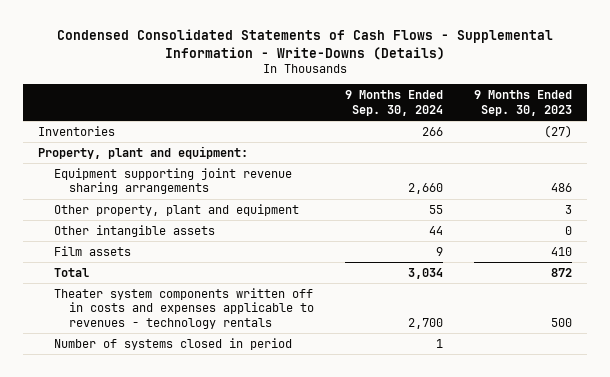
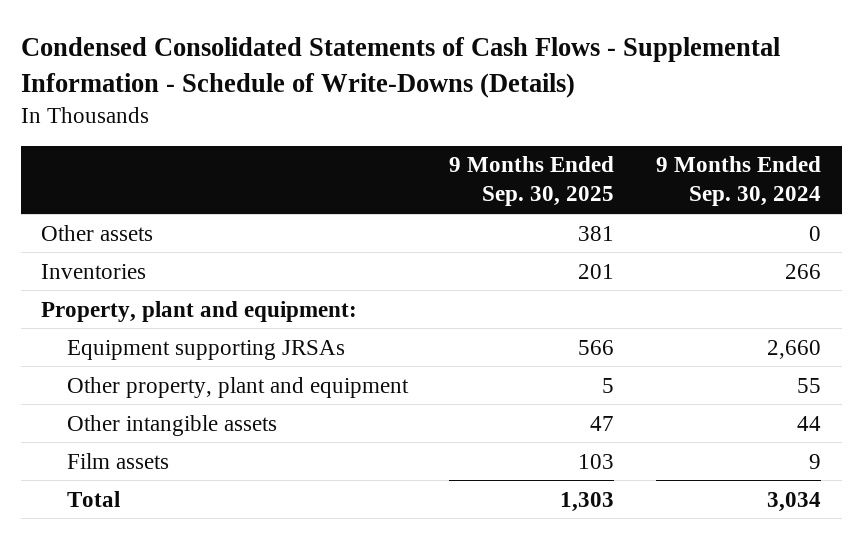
[56,29,553,60] Condensed Consolidated Statements of Cash Flows - Supplemental Information - Write-Downs (Details) -> [20,37,780,98] Condensed Consolidated Statements of Cash Flows - Supplemental Information - Schedule of Write-Downs (Details)
[473,90,572,116] 9 Months Ended Sep. 30, 2023 -> none
none -> [449,156,615,207] 9 Months Ended Sep. 30, 2025
none -> [41,224,154,241] Other assets
[53,167,292,195] Equipment supporting joint revenue sharing arrangements -> [66,339,345,360] Equipment supporting JRSAs
[53,287,315,329] Theater system components written off in costs and expenses applicable to revenues - technology rentals -> none
[53,337,292,350] Number of systems closed in period -> none

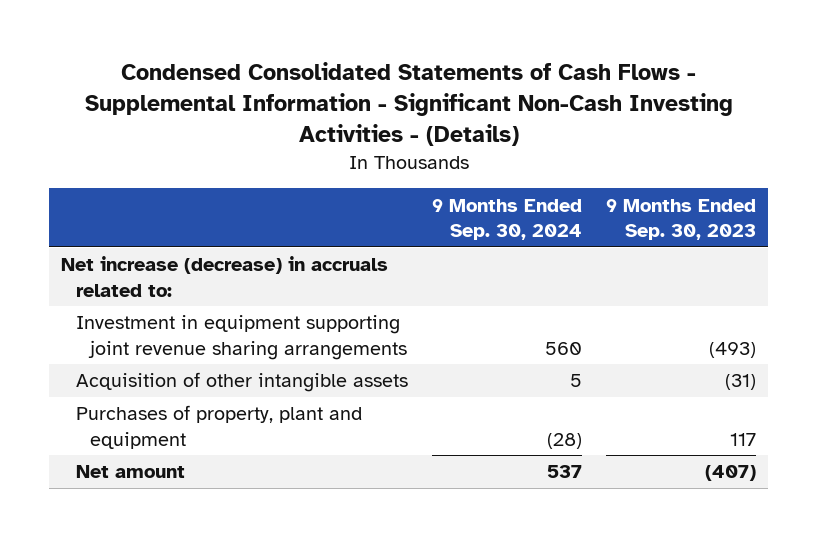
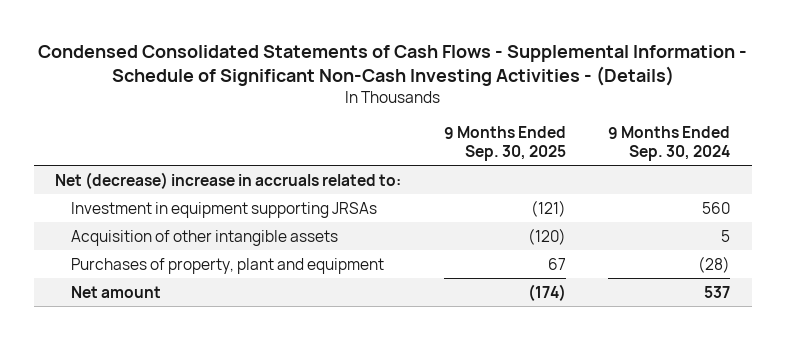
[84,62,733,146] Condensed Consolidated Statements of Cash Flows - Supplemental Information - Significant Non-Cash Investing Activities - (Details) -> [37,45,747,87] Condensed Consolidated Statements of Cash Flows - Supplemental Information - Schedule of Significant Non-Cash Investing Activities - (Details)
[606,198,757,241] 9 Months Ended Sep. 30, 2023 -> none
none -> [443,126,566,161] 9 Months Ended Sep. 30, 2025
[61,256,389,297] Net increase (decrease) in accruals related to: -> [55,171,402,189] Net (decrease) increase in accruals related to:
[75,315,407,360] Investment in equipment supporting joint revenue sharing arrangements -> [71,201,378,218] Investment in equipment supporting JRSAs

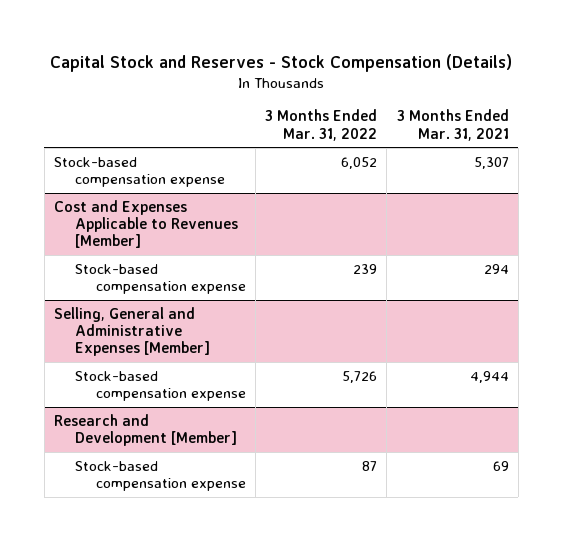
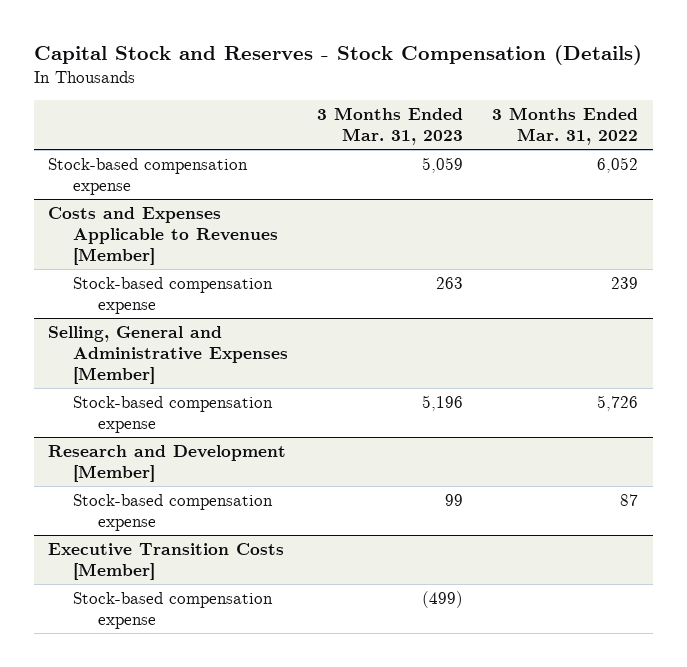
[396,109,509,141] 3 Months Ended Mar. 31, 2021 -> none
none -> [317,107,464,145] 3 Months Ended Mar. 31, 2023
[54,199,238,249] Cost and Expenses Applicable to Revenues [Member] -> [48,207,278,265] Costs and Expenses Applicable to Revenues [Member]
none -> [48,543,285,581] Executive Transition Costs [Member]
none -> [72,592,273,630] Stock-based compensation expense

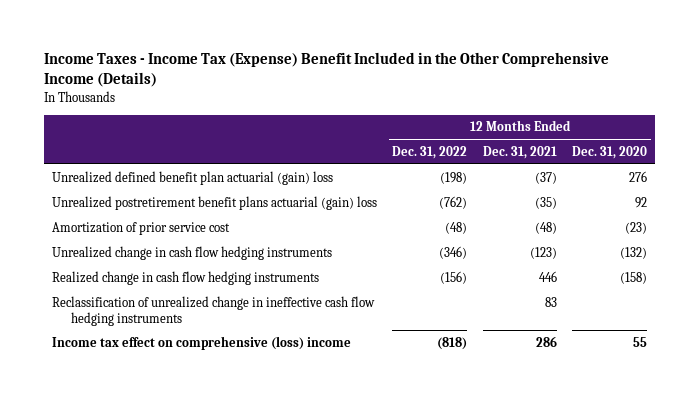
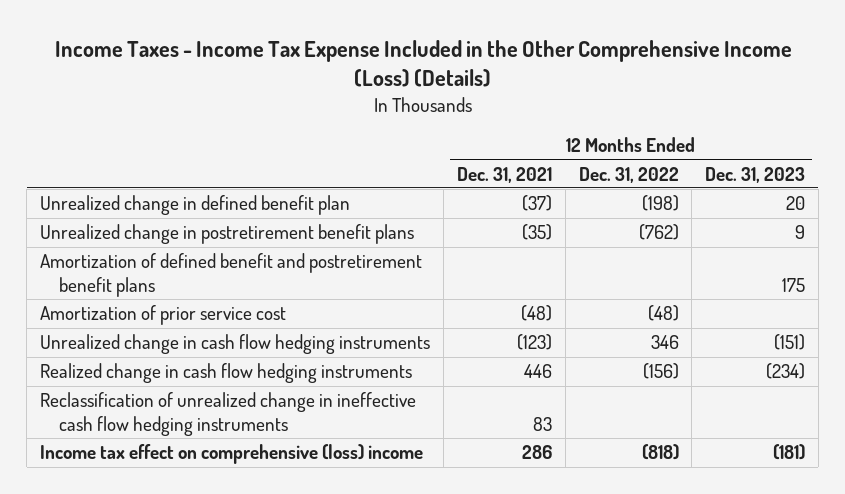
[44,52,610,88] Income Taxes - Income Tax (Expense) Benefit Included in the Other Comprehensive Income (Details) -> [54,39,792,88] Income Taxes - Income Tax Expense Included in the Other Comprehensive Income (Loss) (Details)
[572,145,648,159] Dec. 31, 2020 -> none
none -> [705,166,806,183] Dec. 31, 2023
[51,170,333,185] Unrealized defined benefit plan actuarial (gain) loss -> [40,195,351,216] Unrealized change in defined benefit plan
[51,195,377,210] Unrealized postretirement benefit plans actuarial (gain) loss -> [40,224,415,245] Unrealized change in postretirement benefit plans
none -> [40,253,423,298] Amortization of defined benefit and postretirement benefit plans
[439,245,468,259] (346) -> [650,335,679,350] 346

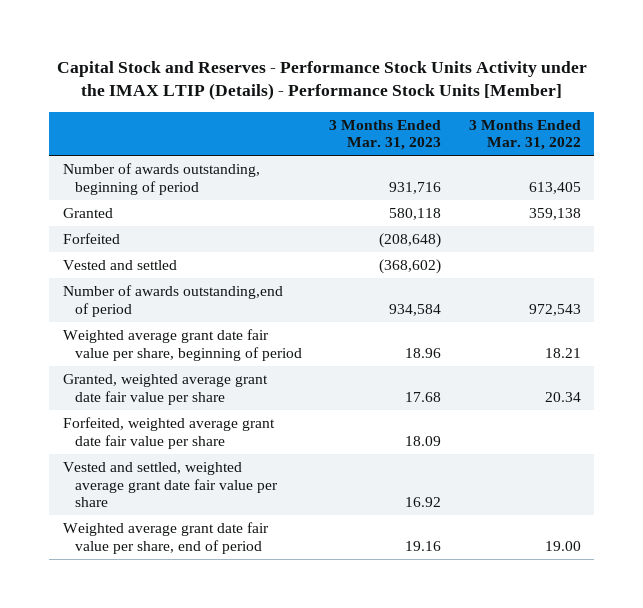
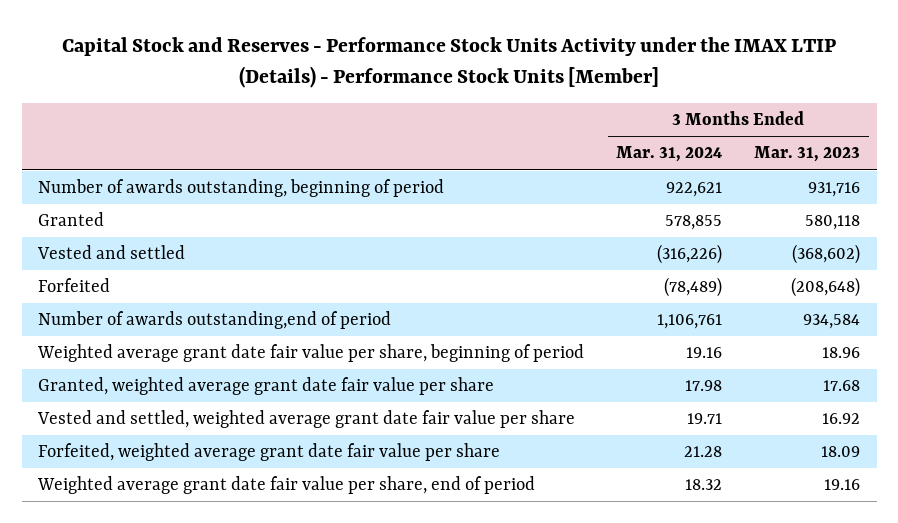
[468,119,581,151] 3 Months Ended Mar. 31, 2022 -> none
none -> [616,146,723,163] Mar. 31, 2024
[62,232,120,244] Forfeited -> [37,278,110,293] Forfeited
[62,416,275,449] Forfeited, weighted average grant date fair value per share -> [37,443,500,462] Forfeited, weighted average grant date fair value per share

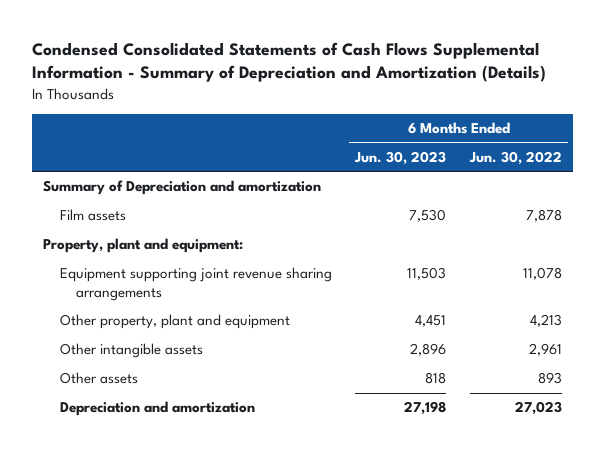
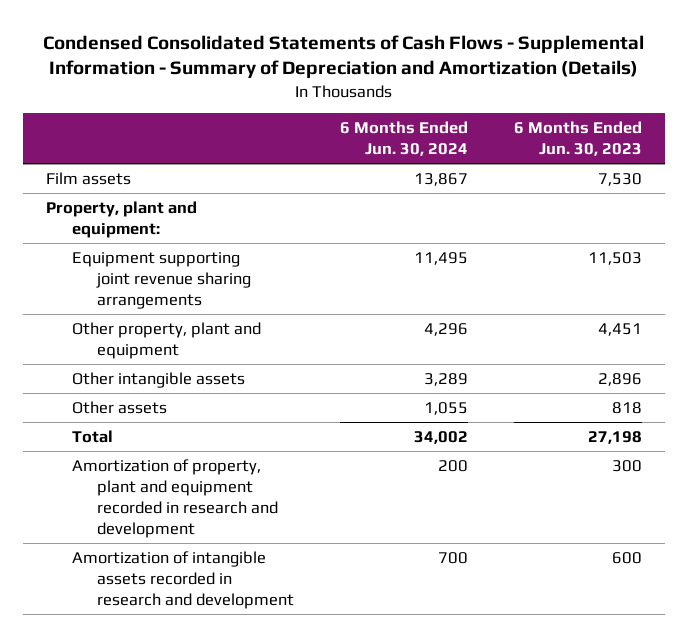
[31,41,546,83] Condensed Consolidated Statements of Cash Flows Supplemental Information - Summary of Depreciation and Amortization (Details) -> [43,34,645,79] Condensed Consolidated Statements of Cash Flows - Supplemental Information - Summary of Depreciation and Amortization (Details)
[468,150,562,165] Jun. 30, 2022 -> none
none -> [340,120,469,157] 6 Months Ended Jun. 30, 2024
[43,180,322,196] Summary of Depreciation and amortization -> none
[59,401,255,417] Depreciation and amortization -> [71,429,113,443] Total
none -> [71,458,279,539] Amortization of property, plant and equipment recorded in research and development
none -> [71,550,295,609] Amortization of intangible assets recorded in research and development

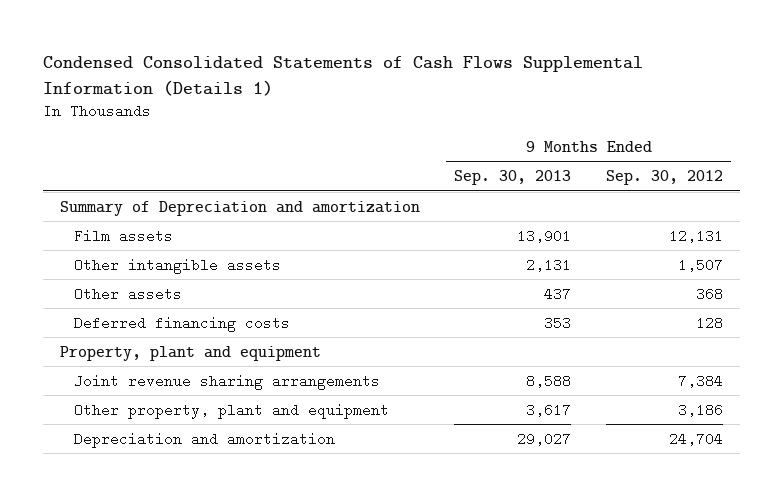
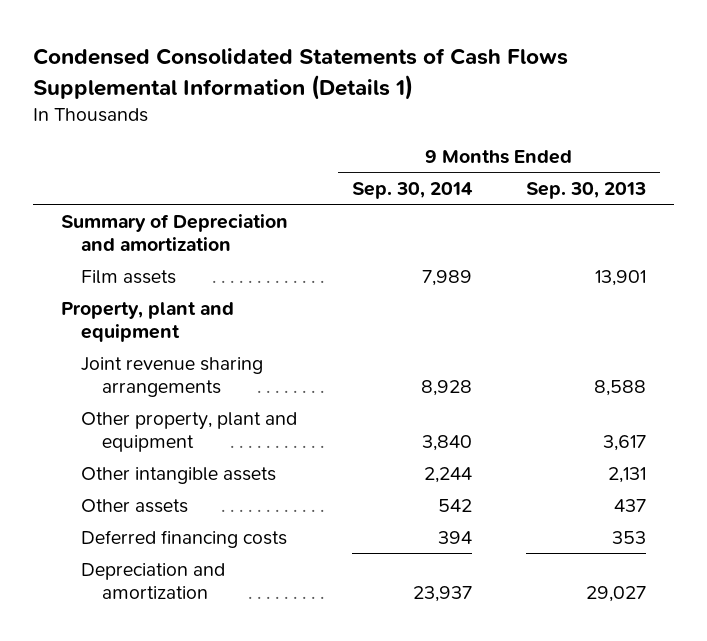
[605,170,723,186] Sep. 30, 2012 -> none
none -> [351,182,473,200] Sep. 30, 2014
[73,257,281,274] Other intangible assets -> [81,466,277,484] Other intangible assets
[73,286,182,301] Other assets -> [81,498,189,513] Other assets
[73,315,290,332] Deferred financing costs -> [81,529,288,548] Deferred financing costs

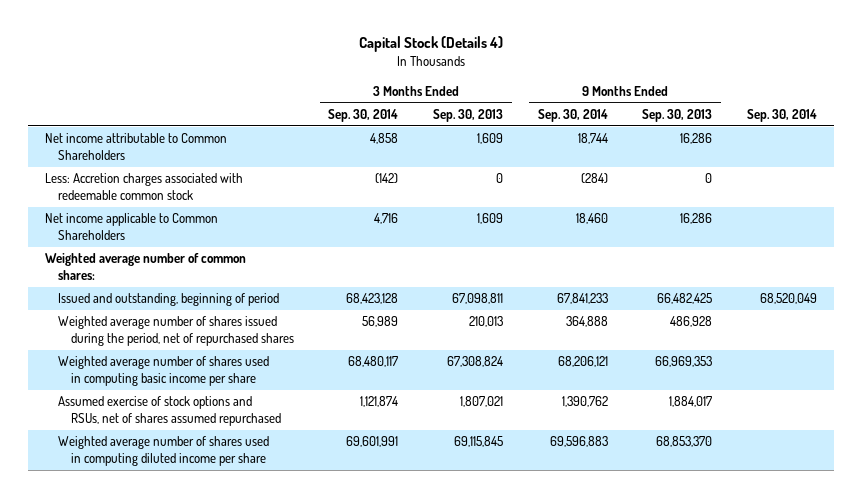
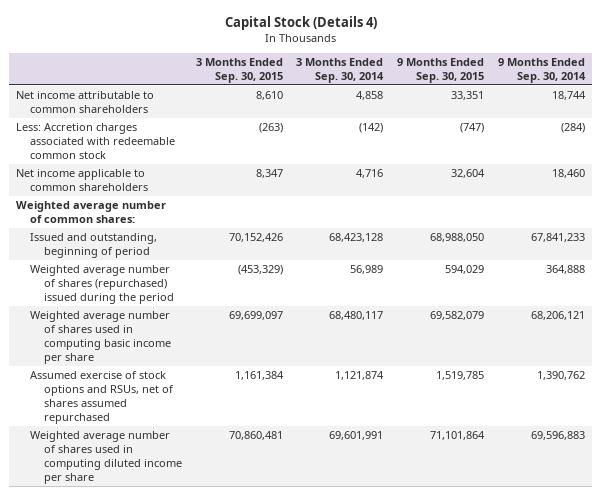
[432,108,503,122] Sep. 30, 2013 -> none
[642,108,713,122] Sep. 30, 2013 -> none
[747,108,818,122] Sep. 30, 2014 -> none
none -> [195,57,283,83] 3 Months Ended Sep. 30, 2015
none -> [397,57,485,83] 9 Months Ended Sep. 30, 2015
[45,133,228,161] Net income attributable to Common Shareholders -> [16,91,155,113] Net income attributable to common shareholders
[45,213,219,241] Net income applicable to Common Shareholders -> [16,169,148,191] Net income applicable to common shareholders
[57,316,294,347] Weighted average number of shares issued during the period, net of repurchased shares -> [29,265,174,304] Weighted average number of shares (repurchased) issued during the period

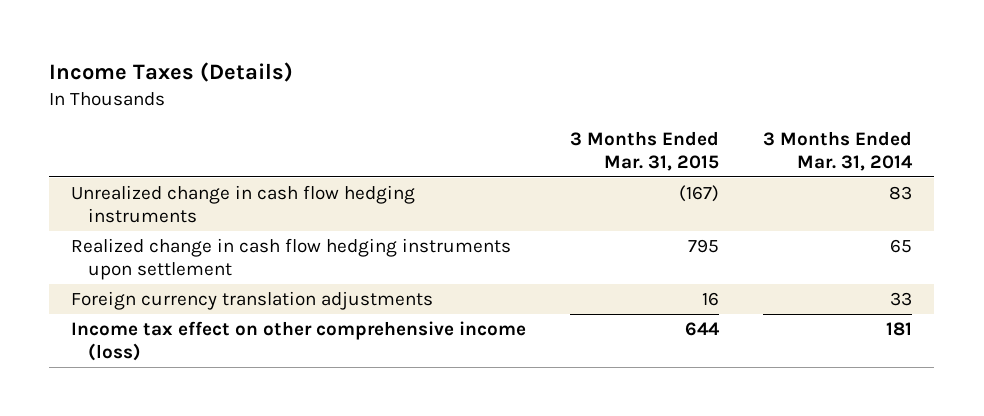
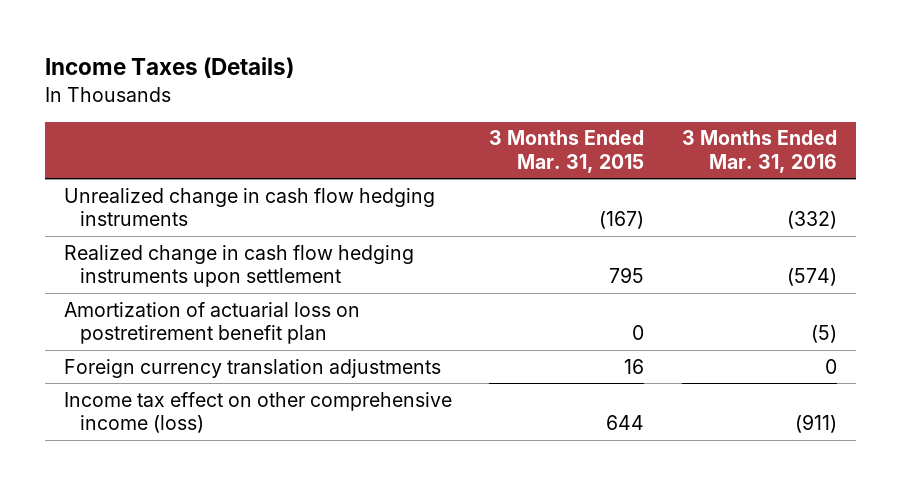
[763,130,914,171] 3 Months Ended Mar. 31, 2014 -> none
none -> [682,130,838,174] 3 Months Ended Mar. 31, 2016
none -> [63,301,360,345] Amortization of actuarial loss on postretirement benefit plan

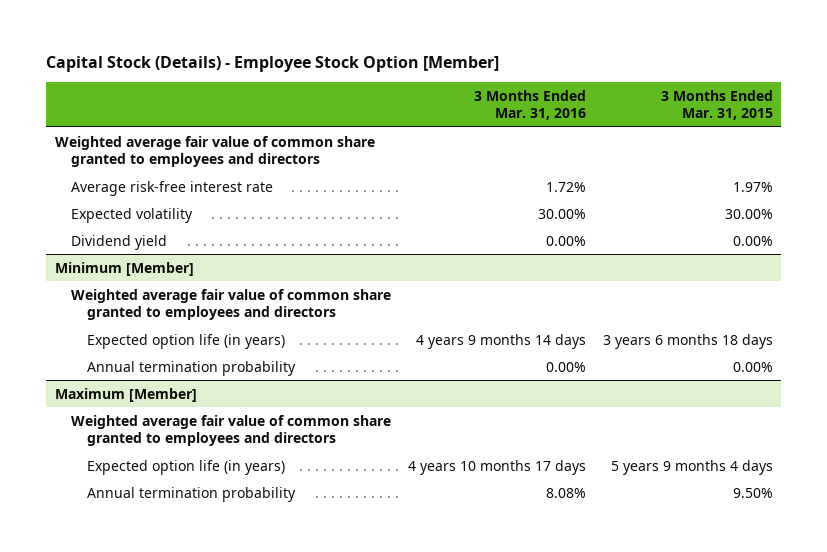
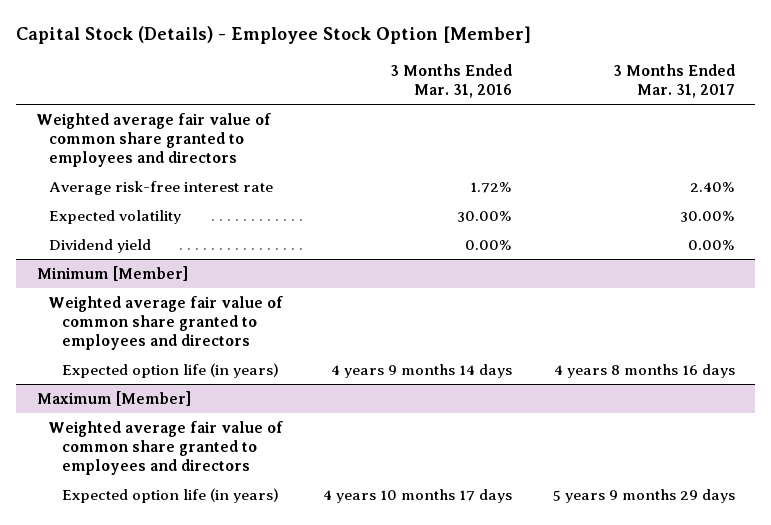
[660,89,773,121] 3 Months Ended Mar. 31, 2015 -> none
none -> [612,64,735,99] 3 Months Ended Mar. 31, 2017
[86,360,296,376] Annual termination probability -> none
[86,486,296,502] Annual termination probability -> none

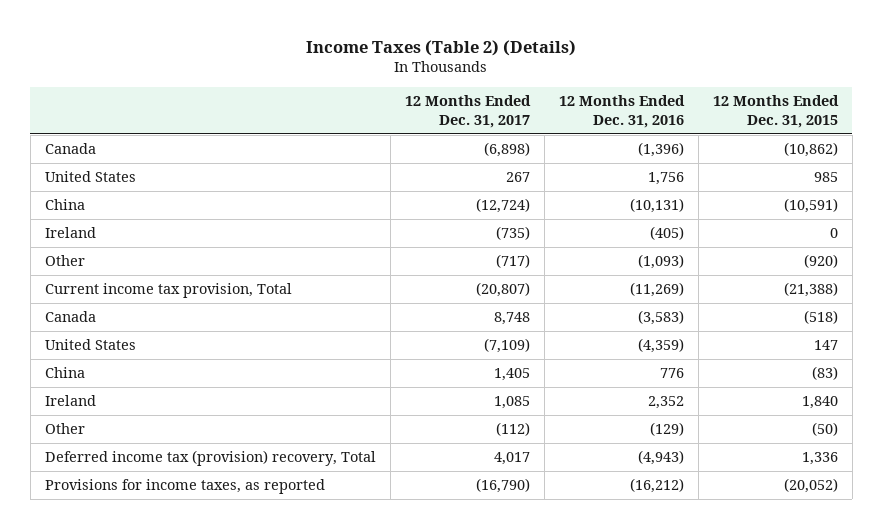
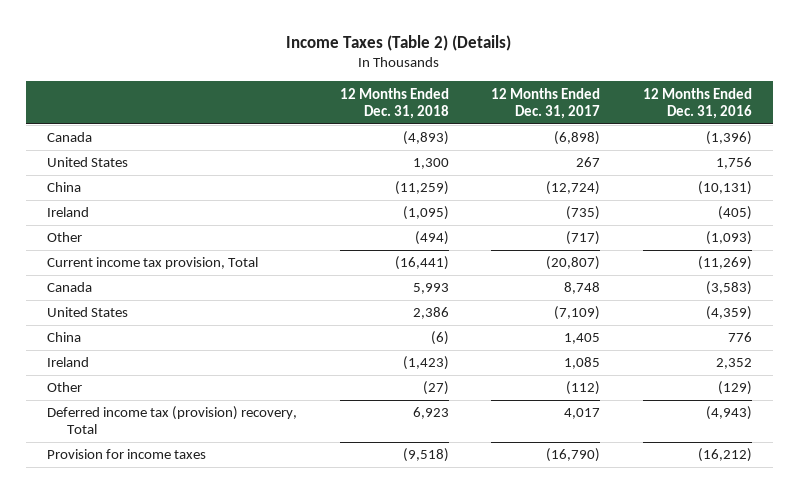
[712,95,839,128] 12 Months Ended Dec. 31, 2015 -> none
none -> [339,87,449,119] 12 Months Ended Dec. 31, 2018
[44,479,325,495] Provisions for income taxes, as reported -> [46,449,206,460] Provision for income taxes

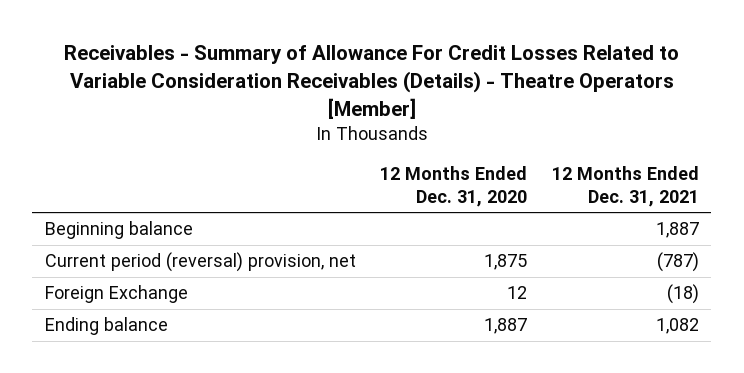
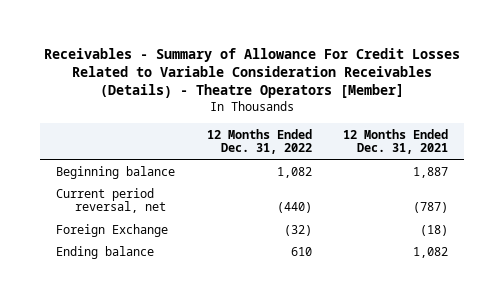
[380,166,528,207] 12 Months Ended Dec. 31, 2020 -> none
none -> [206,128,312,155] 12 Months Ended Dec. 31, 2022
[44,252,356,273] Current period (reversal) provision, net -> [56,187,166,214] Current period reversal, net

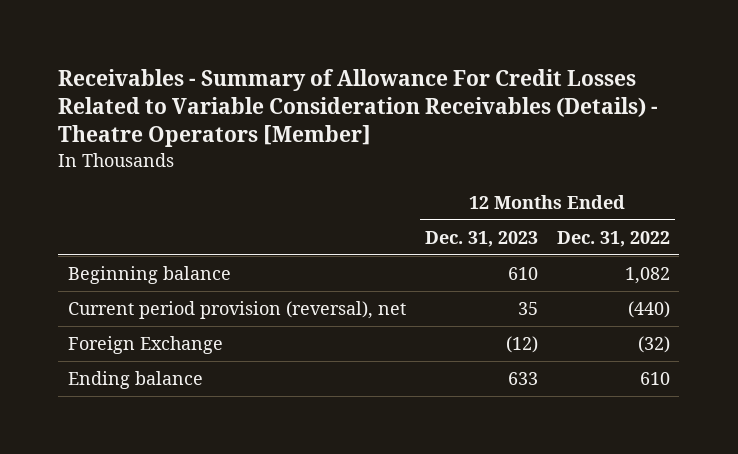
[343,128,449,155] 12 Months Ended Dec. 31, 2021 -> none
none -> [424,230,538,247] Dec. 31, 2023
[56,187,166,214] Current period reversal, net -> [67,300,406,319] Current period provision (reversal), net

